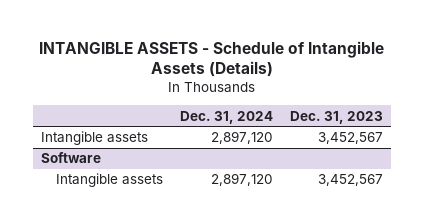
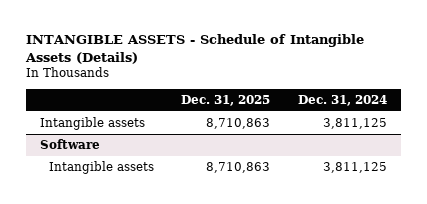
[289,110,383,124] Dec. 31, 2023 -> none
none -> [181,94,271,106] Dec. 31, 2025
[211,131,274,145] 2,897,120 -> [323,118,388,130] 3,811,125
[211,173,274,187] 2,897,120 -> [323,162,388,174] 3,811,125

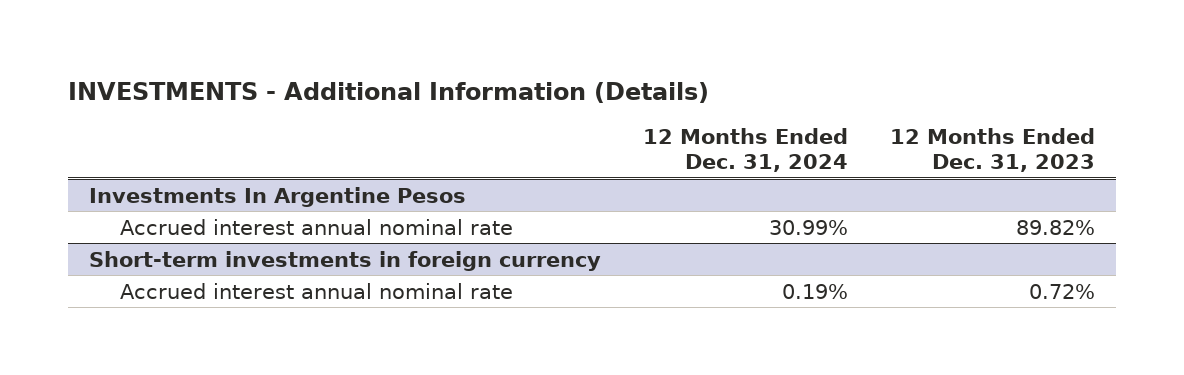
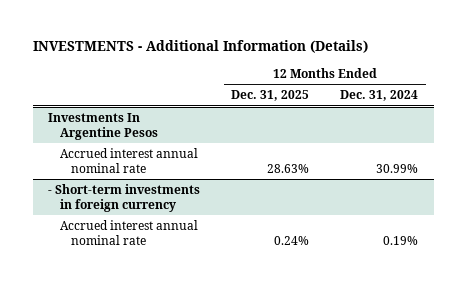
[889,127,1095,173] 12 Months Ended Dec. 31, 2023 -> none
none -> [231,90,310,102] Dec. 31, 2025
[89,250,602,271] Short-term investments in foreign currency -> [48,183,201,213] - Short-term investments in foreign currency

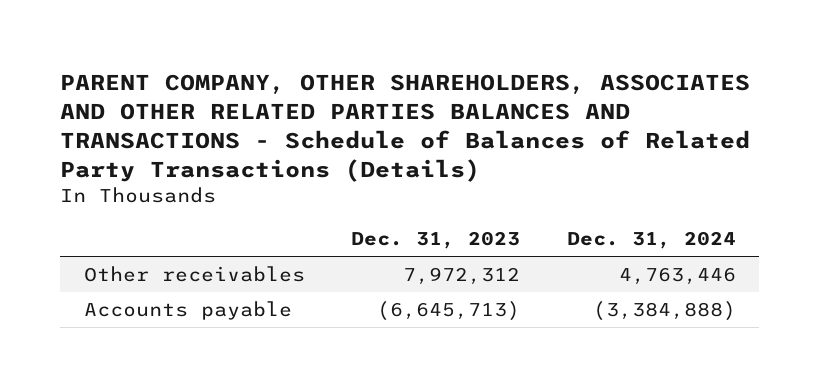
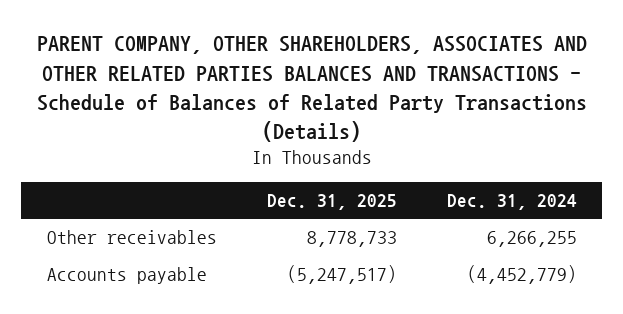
[351,231,521,250] Dec. 31, 2023 -> none
none -> [266,193,397,210] Dec. 31, 2025
[618,267,736,286] 4,763,446 -> [486,231,577,248] 6,266,255
[592,301,736,322] (3,384,888) -> [466,265,577,285] (4,452,779)

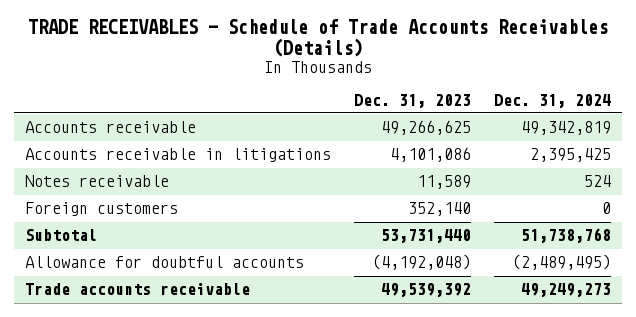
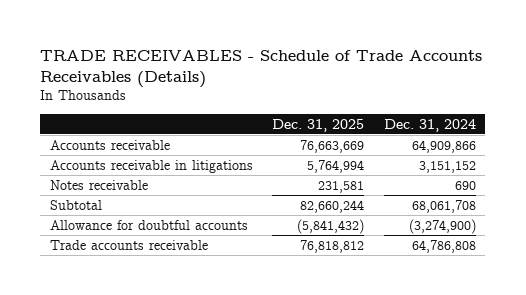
[354,93,472,108] Dec. 31, 2023 -> none
none -> [272,118,365,132] Dec. 31, 2025
[25,202,179,217] Foreign customers -> none
[521,121,612,136] 49,342,819 -> [411,139,476,153] 64,909,866
[530,148,612,163] 2,395,425 -> [418,160,476,173] 3,151,152
[584,175,612,188] 524 -> [454,180,476,190] 690
[521,228,612,244] 51,738,768 -> [411,199,476,213] 68,061,708
[512,254,612,271] (2,489,495) -> [408,218,476,234] (3,274,900)
[521,283,612,298] 49,249,273 -> [411,239,476,253] 64,786,808

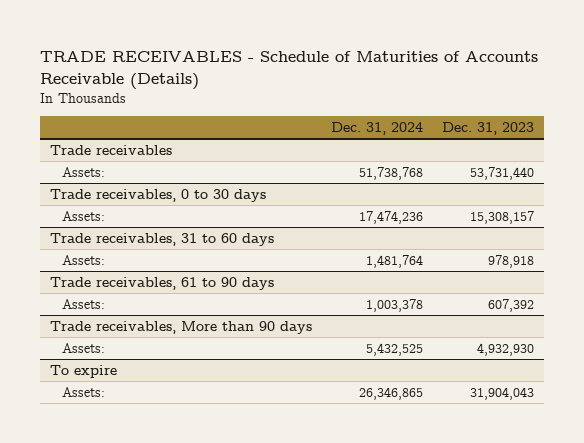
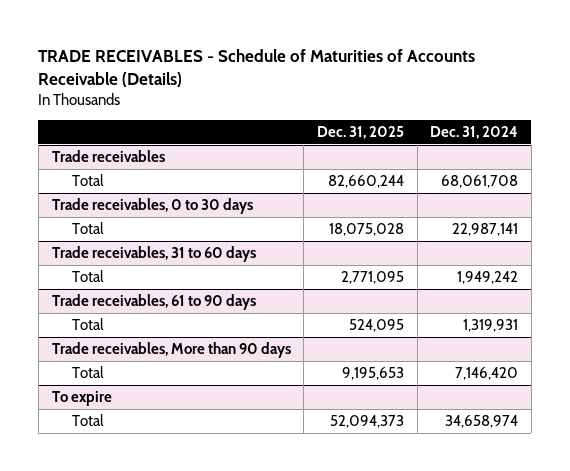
[442,122,535,136] Dec. 31, 2023 -> none
none -> [316,125,404,139] Dec. 31, 2025
[62,166,106,177] Assets: -> none
none -> [72,174,105,187] Total
[62,210,106,221] Assets: -> none
none -> [72,222,105,235] Total
[62,254,106,265] Assets: -> none
none -> [72,270,105,283] Total
[62,298,106,309] Assets: -> none
none -> [72,318,105,331] Total
[62,342,106,353] Assets: -> none
none -> [72,366,105,379] Total
[62,386,106,397] Assets: -> none
none -> [72,414,105,427] Total

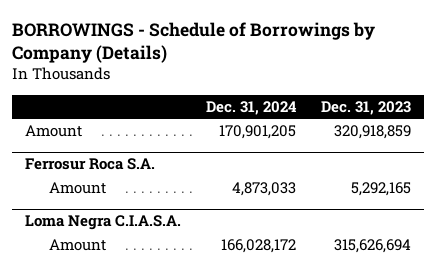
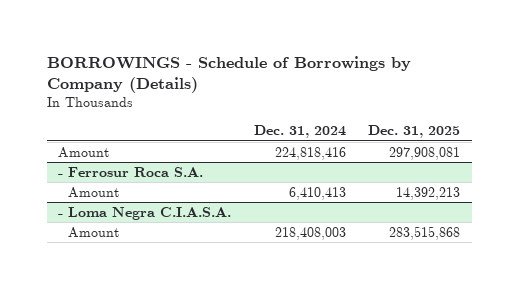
[321,100,412,115] Dec. 31, 2023 -> none
none -> [368,125,461,139] Dec. 31, 2025
[219,125,297,140] 170,901,205 -> [274,146,346,160] 224,818,416
[24,158,155,171] Ferrosur Roca S.A. -> [57,166,203,177] - Ferrosur Roca S.A.
[232,182,297,197] 4,873,033 -> [288,186,346,200] 6,410,413
[24,215,181,231] Loma Negra C.I.A.S.A. -> [57,206,231,220] - Loma Negra C.I.A.S.A.
[221,239,297,254] 166,028,172 -> [274,226,346,240] 218,408,003

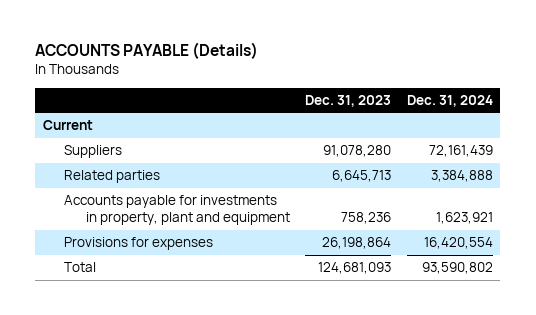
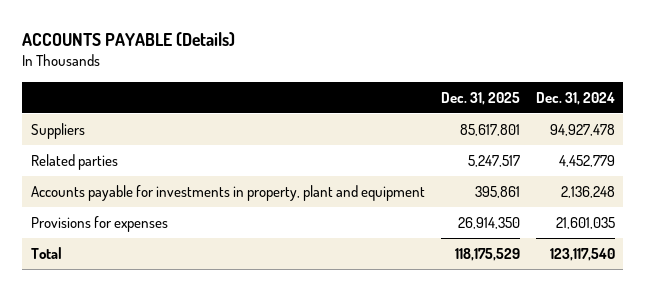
[305,94,392,107] Dec. 31, 2023 -> none
none -> [440,91,520,105] Dec. 31, 2025
[43,120,94,131] Current -> none
[428,145,493,158] 72,161,439 -> [550,124,616,137] 94,927,478
[430,170,493,183] 3,384,888 -> [559,155,616,168] 4,452,779
[435,212,493,225] 1,623,921 -> [561,186,616,199] 2,136,248
[423,237,493,250] 16,420,554 -> [556,217,616,230] 21,601,035
[421,262,493,275] 93,590,802 -> [550,248,616,262] 123,117,540

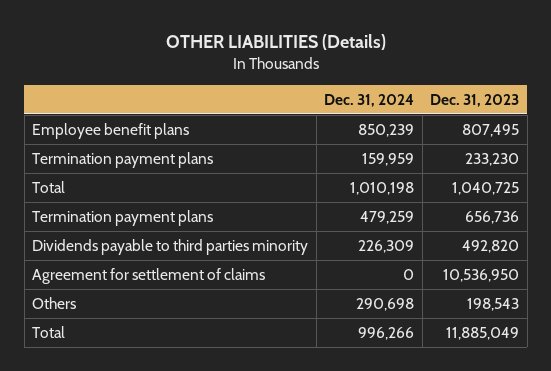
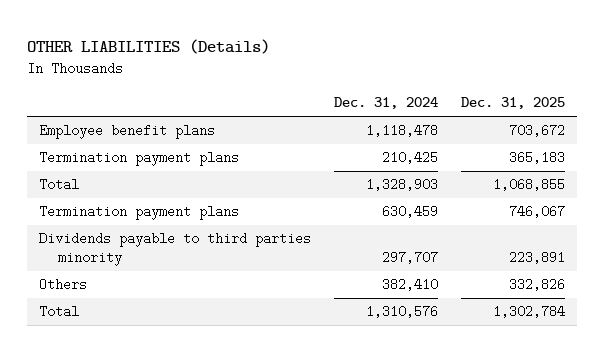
[430,93,520,107] Dec. 31, 2023 -> none
none -> [461,97,566,110] Dec. 31, 2025
[32,267,266,284] Agreement for settlement of claims -> none
[358,123,415,137] 850,239 -> [365,124,438,138] 1,118,478
[362,152,415,166] 159,959 -> [381,151,438,165] 210,425
[350,181,415,195] 1,010,198 -> [365,178,438,192] 1,328,903
[360,210,415,224] 479,259 -> [381,205,438,219] 630,459
[358,239,415,253] 226,309 -> [381,250,438,264] 297,707
[356,297,415,311] 290,698 -> [381,278,438,292] 382,410
[358,326,415,340] 996,266 -> [365,305,438,319] 1,310,576

